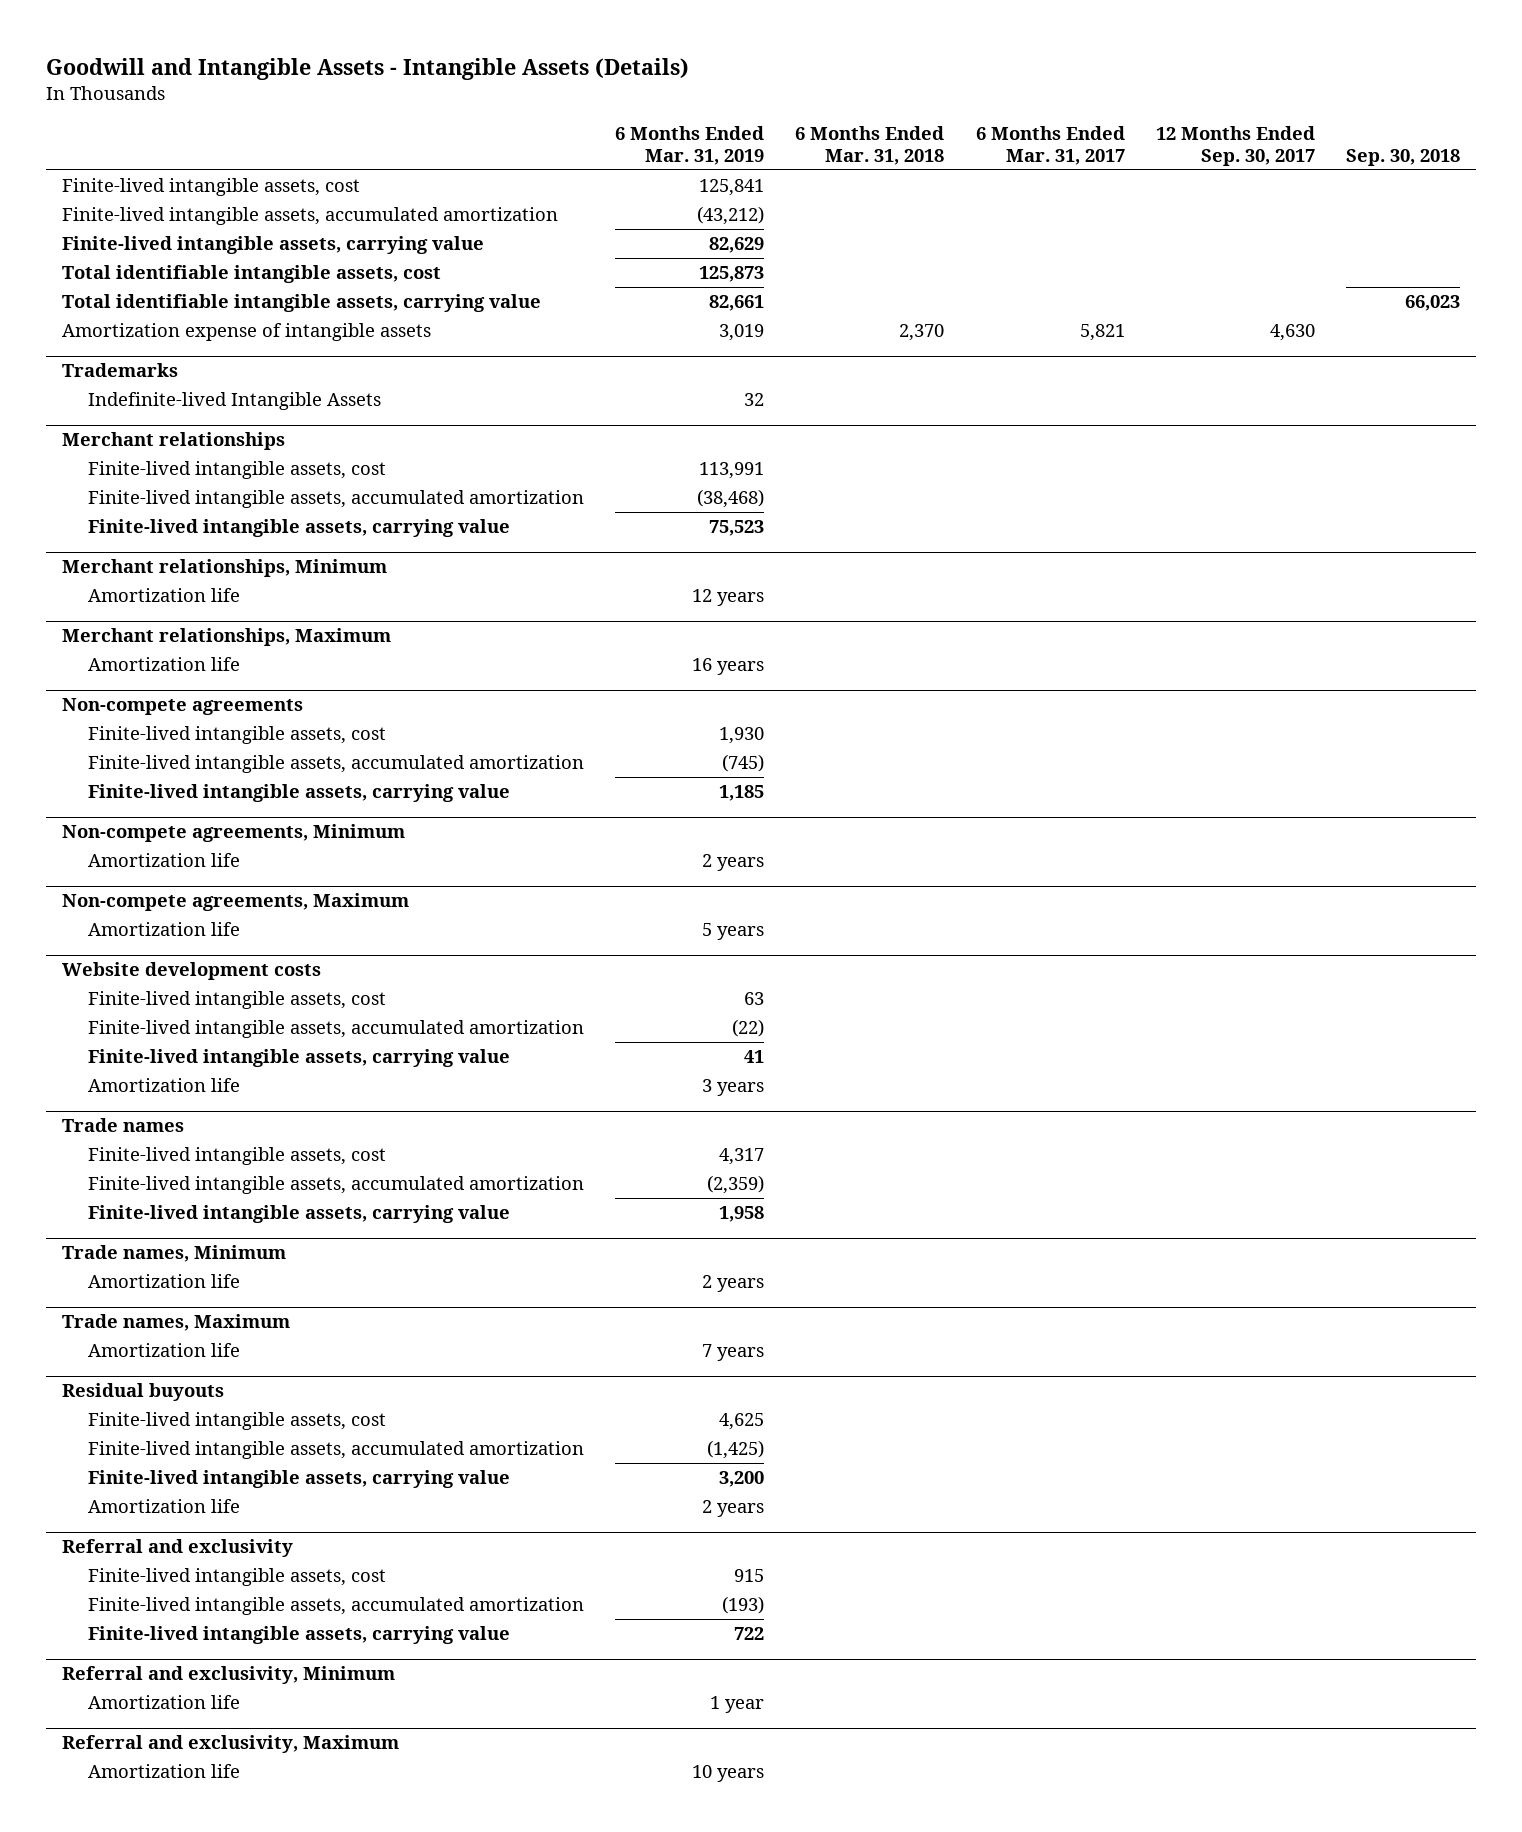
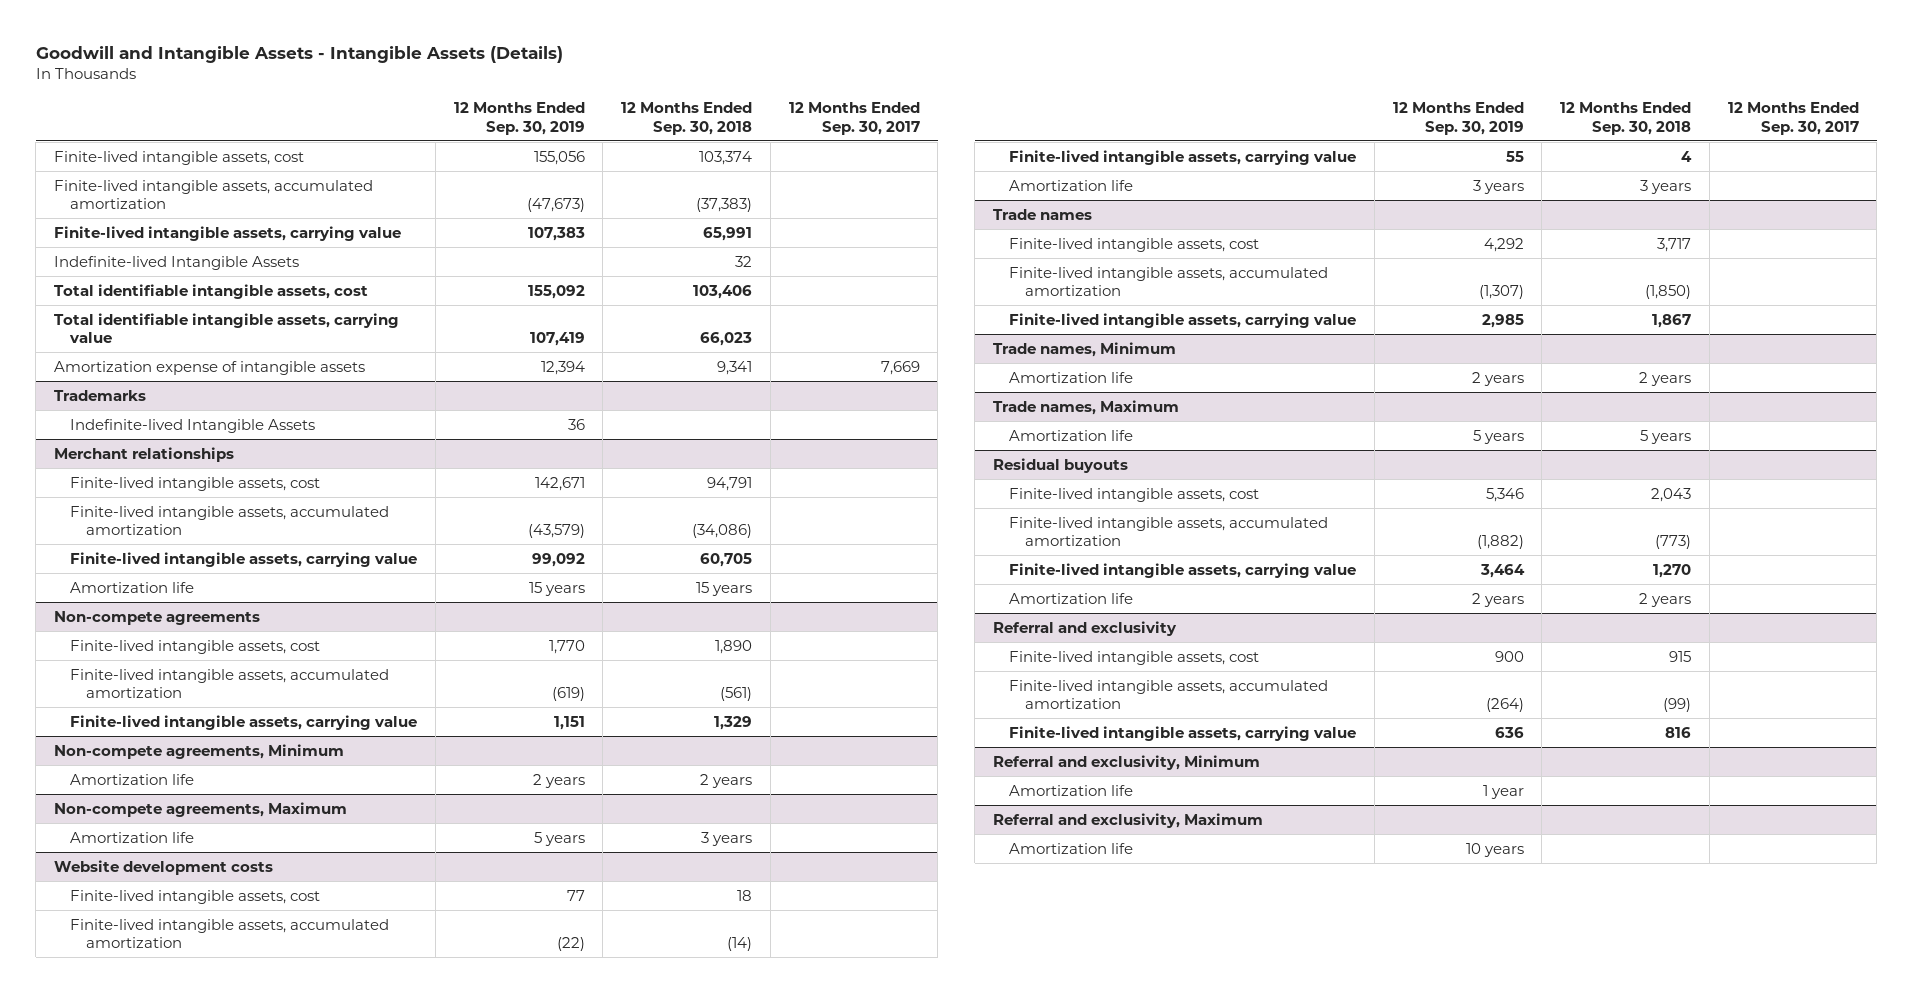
[615,126,765,166] 6 Months Ended Mar. 31, 2019 -> none
[795,126,945,166] 6 Months Ended Mar. 31, 2018 -> none
[975,126,1125,166] 6 Months Ended Mar. 31, 2017 -> none
[1346,149,1461,167] Sep. 30, 2018 -> none
none -> [453,102,585,135] 12 Months Ended Sep. 30, 2019
none -> [621,102,753,135] 12 Months Ended Sep. 30, 2018
none -> [54,255,300,270] Indefinite-lived Intangible Assets
[1269,324,1315,342] 4,630 -> [880,360,920,375] 7,669
[61,559,387,578] Merchant relationships, Minimum -> none
[87,588,240,603] Amortization life -> none
[61,628,391,647] Merchant relationships, Maximum -> none
[87,657,240,672] Amortization life -> none
none -> [70,581,195,593] Amortization life

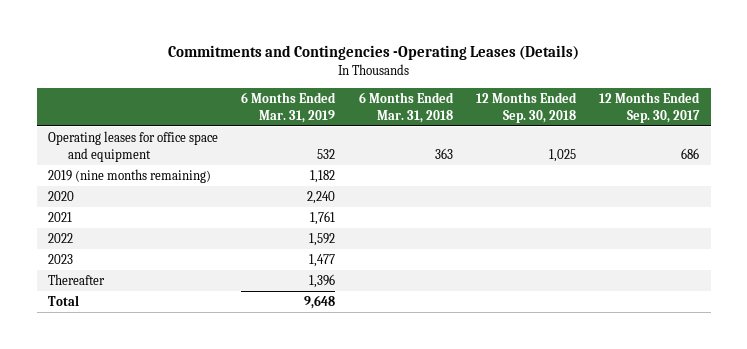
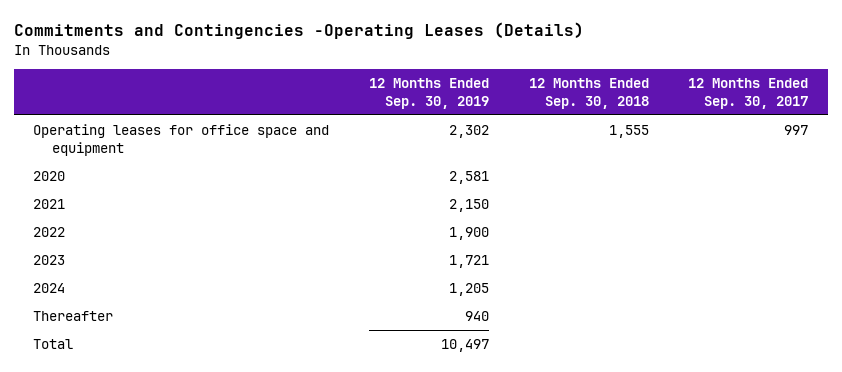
[241,91,337,123] 6 Months Ended Mar. 31, 2019 -> none
[358,91,454,123] 6 Months Ended Mar. 31, 2018 -> none
none -> [369,78,490,109] 12 Months Ended Sep. 30, 2019
[48,169,212,184] 2019 (nine months remaining) -> none
[548,148,576,162] 1,025 -> [608,125,649,139] 1,555
[680,147,699,159] 686 -> [784,125,809,136] 997
none -> [33,283,66,294] 2024

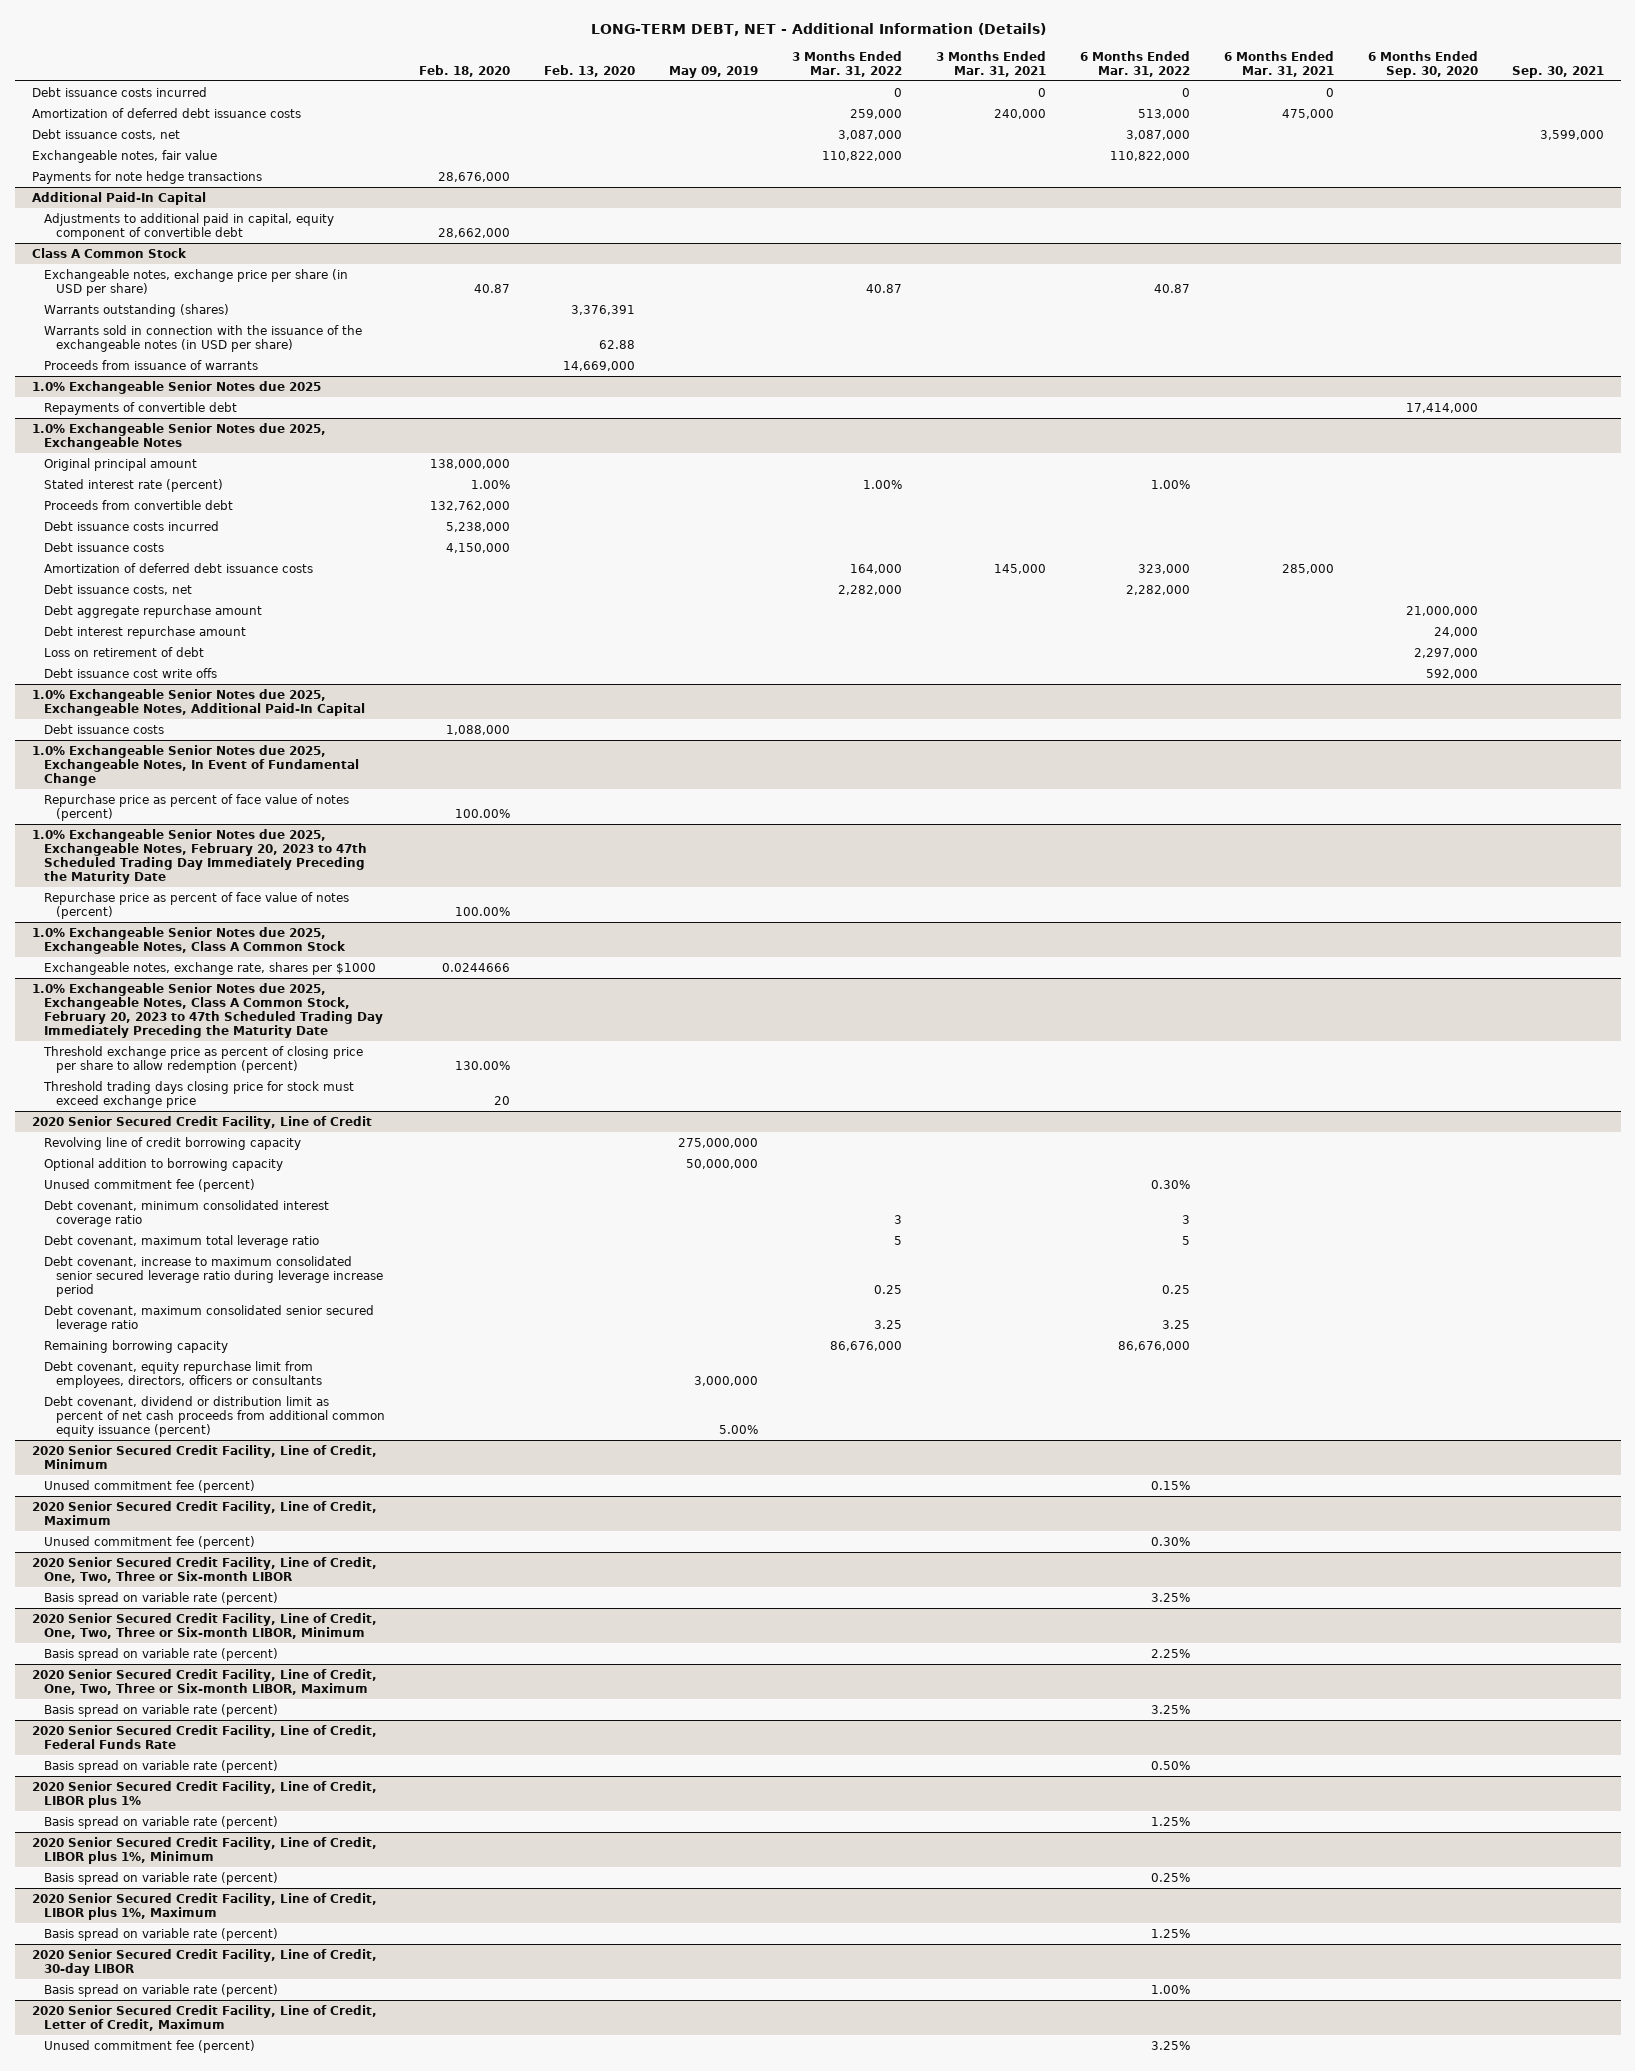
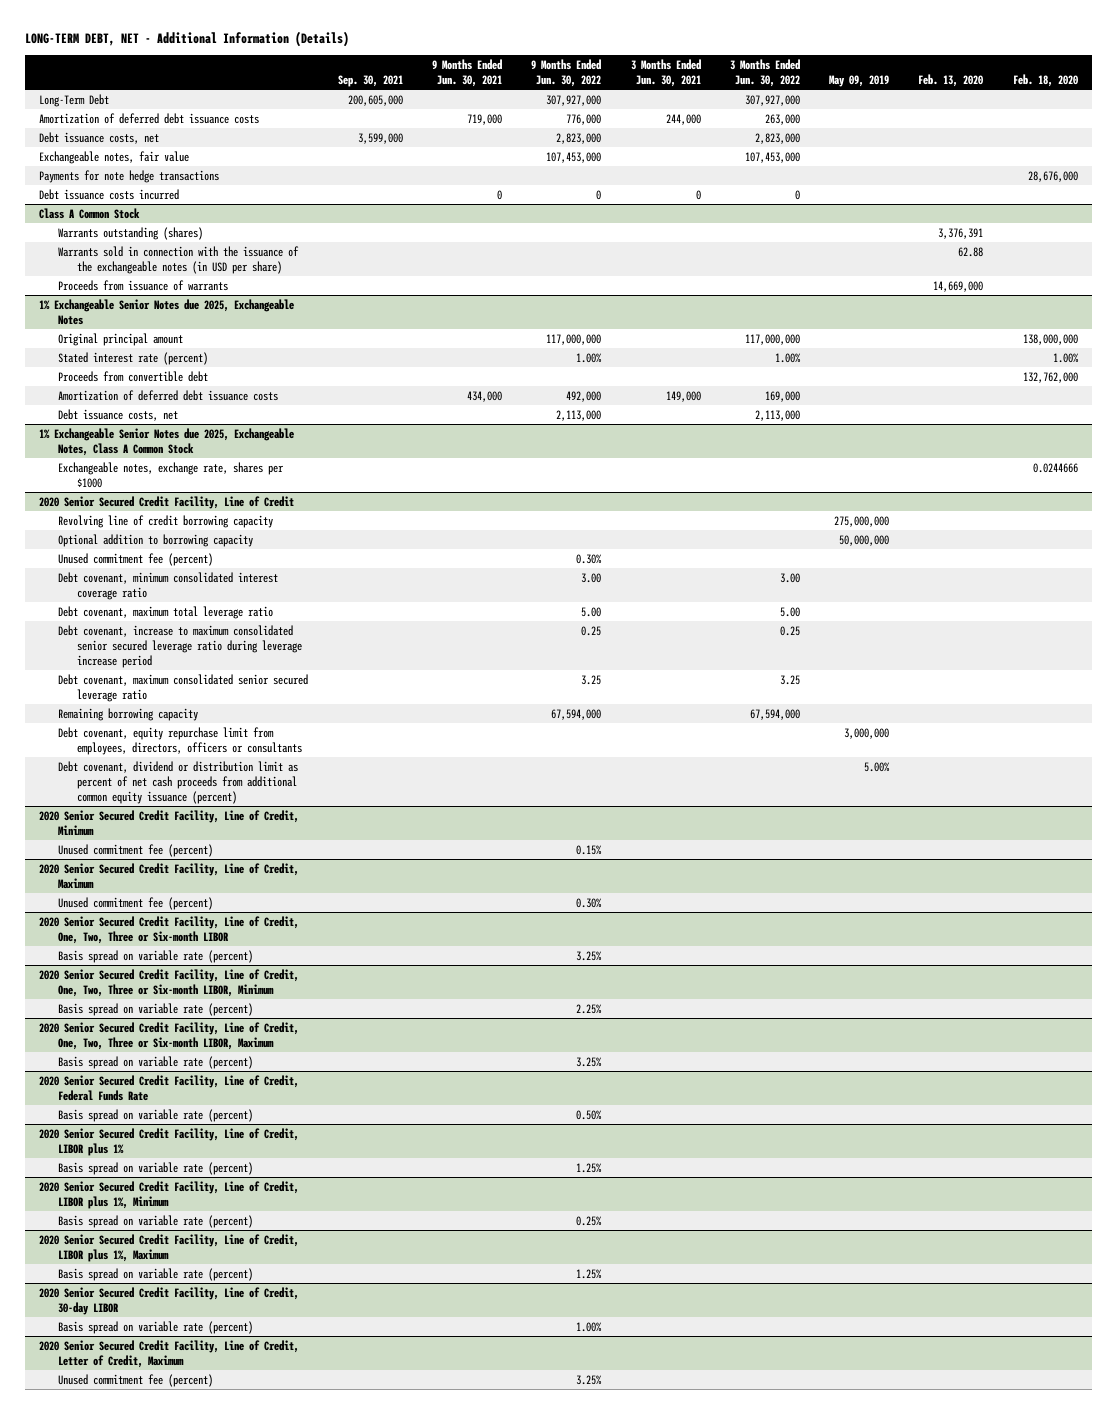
[791,50,902,77] 3 Months Ended Mar. 31, 2022 -> none
[935,50,1046,77] 3 Months Ended Mar. 31, 2021 -> none
[1079,50,1190,77] 6 Months Ended Mar. 31, 2022 -> none
[1223,50,1334,77] 6 Months Ended Mar. 31, 2021 -> none
[1367,50,1478,78] 6 Months Ended Sep. 30, 2020 -> none
none -> [431,58,502,87] 9 Months Ended Jun. 30, 2021
none -> [531,58,602,87] 9 Months Ended Jun. 30, 2022
none -> [630,58,701,87] 3 Months Ended Jun. 30, 2021
none -> [729,58,800,87] 3 Months Ended Jun. 30, 2022
none -> [39,93,110,107] Long-Term Debt
[31,191,206,205] Additional Paid-In Capital -> none
[43,212,334,241] Adjustments to additional paid in capital, equity component of convertible debt -> none
[31,86,207,97] Debt issuance costs incurred -> [39,188,180,200] Debt issuance costs incurred
[43,268,348,297] Exchangeable notes, exchange price per share (in USD per share) -> none
[31,380,321,394] 1.0% Exchangeable Senior Notes due 2025 -> none
[43,401,237,415] Repayments of convertible debt -> none
[31,422,326,451] 1.0% Exchangeable Senior Notes due 2025, Exchangeable Notes -> [39,298,295,325] 1% Exchangeable Senior Notes due 2025, Exchangeable Notes
[43,520,219,531] Debt issuance costs incurred -> none
[43,541,164,552] Debt issuance costs -> none
[43,604,262,618] Debt aggregate repurchase amount -> none
[43,625,246,639] Debt interest repurchase amount -> none
[43,646,204,657] Loss on retirement of debt -> none
[43,667,217,678] Debt issuance cost write offs -> none
[31,688,365,717] 1.0% Exchangeable Senior Notes due 2025, Exchangeable Notes, Additional Paid-In Capital -> none
[43,723,164,734] Debt issuance costs -> none
[31,744,359,787] 1.0% Exchangeable Senior Notes due 2025, Exchangeable Notes, In Event of Fundamental Change -> none
[43,793,349,822] Repurchase price as percent of face value of notes (percent) -> none
[31,828,367,885] 1.0% Exchangeable Senior Notes due 2025, Exchangeable Notes, February 20, 2023 to 47th Scheduled Trading Day Immediately Preceding the Maturity Date -> none
[43,891,349,920] Repurchase price as percent of face value of notes (percent) -> none
[31,926,346,955] 1.0% Exchangeable Senior Notes due 2025, Exchangeable Notes, Class A Common Stock -> [39,427,295,456] 1% Exchangeable Senior Notes due 2025, Exchangeable Notes, Class A Common Stock
[31,982,383,1039] 1.0% Exchangeable Senior Notes due 2025, Exchangeable Notes, Class A Common Stock, February 20, 2023 to 47th Scheduled Trading Day Immediately Preceding the Maturity Date -> none
[42,1045,363,1074] Threshold exchange price as percent of closing price per share to allow redemption (percent) -> none
[42,1080,354,1109] Threshold trading days closing price for stock must exceed exchange price -> none

